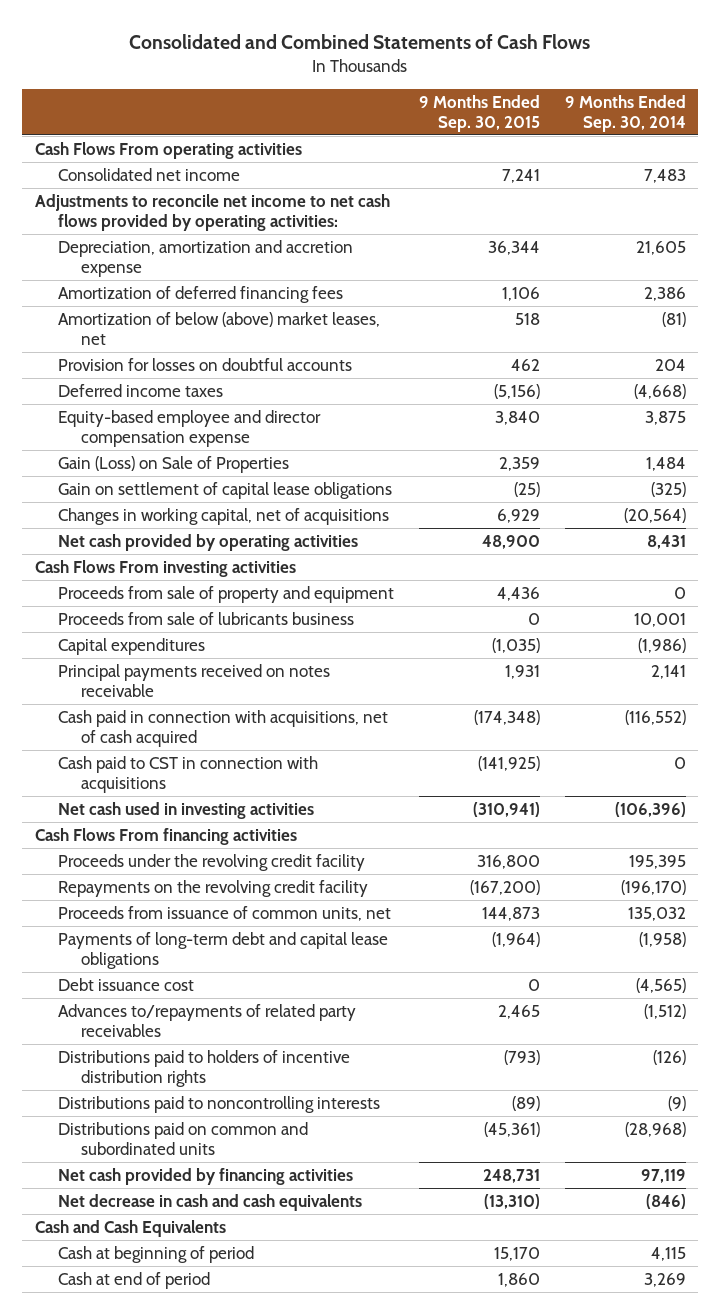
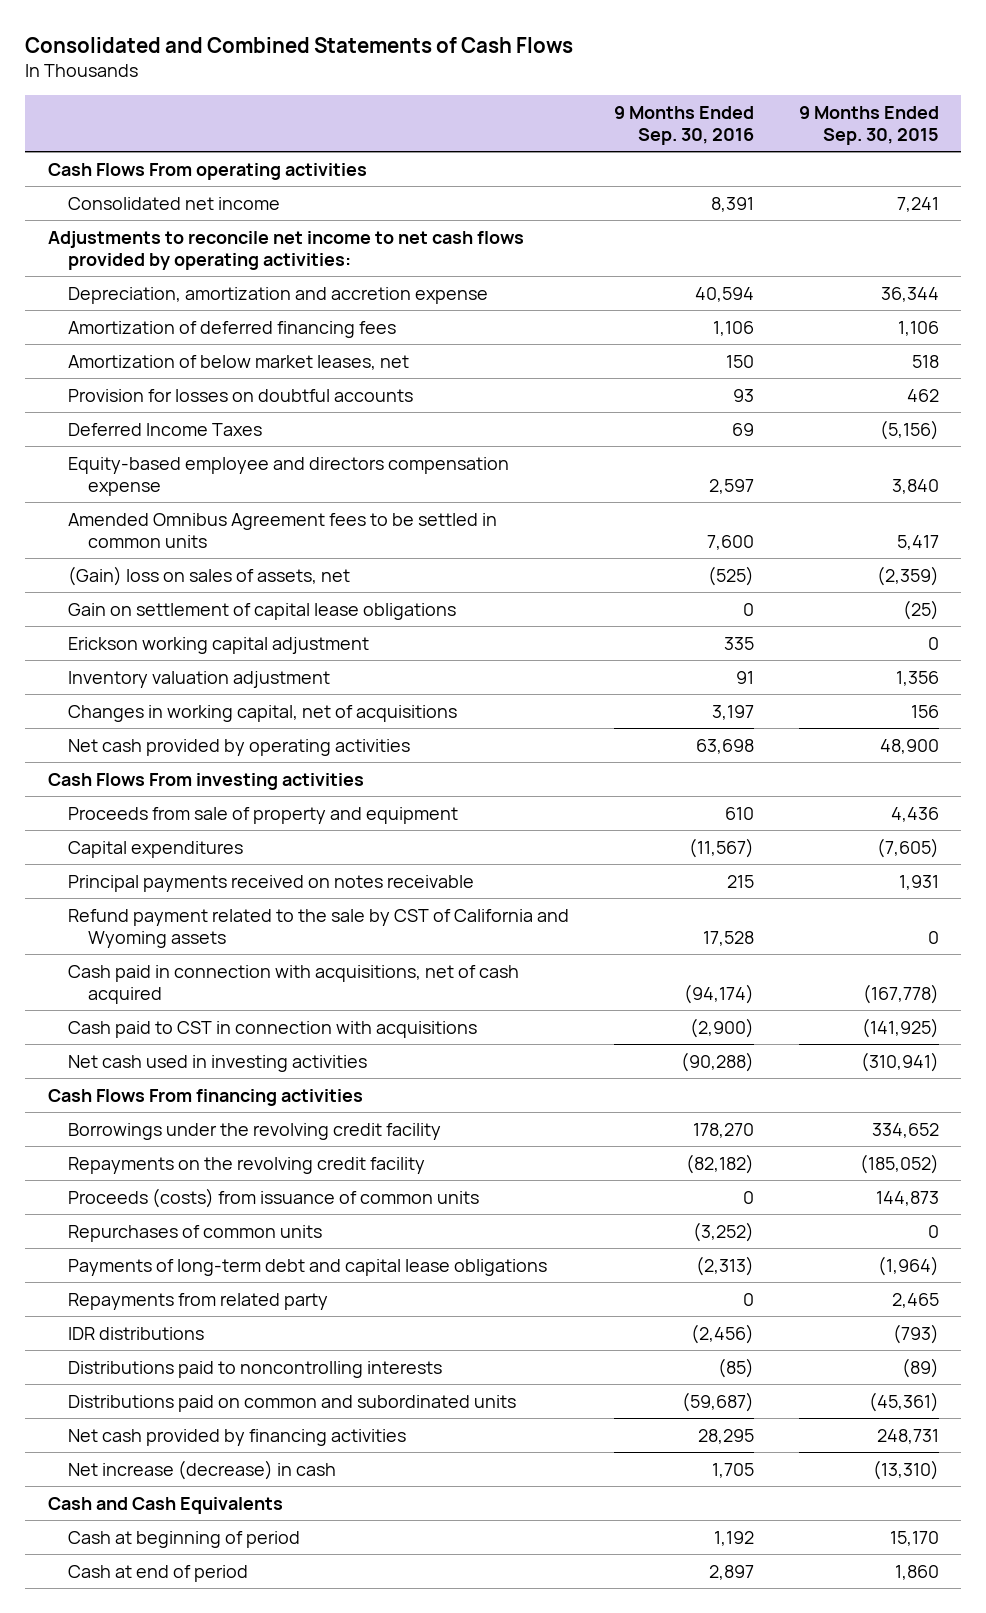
[564,94,686,132] 9 Months Ended Sep. 30, 2014 -> none
none -> [613,105,754,145] 9 Months Ended Sep. 30, 2016
[57,311,380,345] Amortization of below (above) market leases, net -> [67,354,409,370] Amortization of below market leases, net
[57,383,223,397] Deferred income taxes -> [67,422,262,436] Deferred Income Taxes
[57,409,321,447] Equity-based employee and director compensation expense -> [67,456,509,496] Equity-based employee and directors compensation expense
none -> [67,512,497,548] Amended Omnibus Agreement fees to be settled in common units
[57,455,289,473] Gain (Loss) on Sale of Properties -> [67,565,350,586] (Gain) loss on sales of assets, net
[498,456,540,471] 2,359 -> [876,565,939,586] (2,359)
none -> [67,636,369,654] Erickson working capital adjustment
none -> [67,670,330,688] Inventory valuation adjustment
[496,508,540,523] 6,929 -> [910,704,939,718] 156
[57,611,354,625] Proceeds from sale of lubricants business -> none
[491,637,540,653] (1,035) -> [876,837,939,858] (7,605)
none -> [67,908,569,948] Refund payment related to the sale by CST of California and Wyoming assets
[473,709,540,725] (174,348) -> [862,983,939,1004] (167,778)
[57,853,365,871] Proceeds under the revolving credit facility -> [67,1122,441,1140] Borrowings under the revolving credit facility
[476,854,540,869] 316,800 -> [871,1122,939,1138] 334,652
[469,879,540,895] (167,200) -> [859,1153,939,1174] (185,052)
[57,905,391,921] Proceeds from issuance of common units, net -> [67,1187,479,1208] Proceeds (costs) from issuance of common units
none -> [67,1224,322,1242] Repurchases of common units
[57,977,194,991] Debt issuance cost -> none
[57,1003,356,1037] Advances to/repayments of related party receivables -> [67,1292,328,1310] Repayments from related party
[57,1049,350,1087] Distributions paid to holders of incentive distribution rights -> [67,1326,204,1340] IDR distributions
[57,1193,362,1211] Net decrease in cash and cash equivalents -> [67,1459,336,1480] Net increase (decrease) in cash

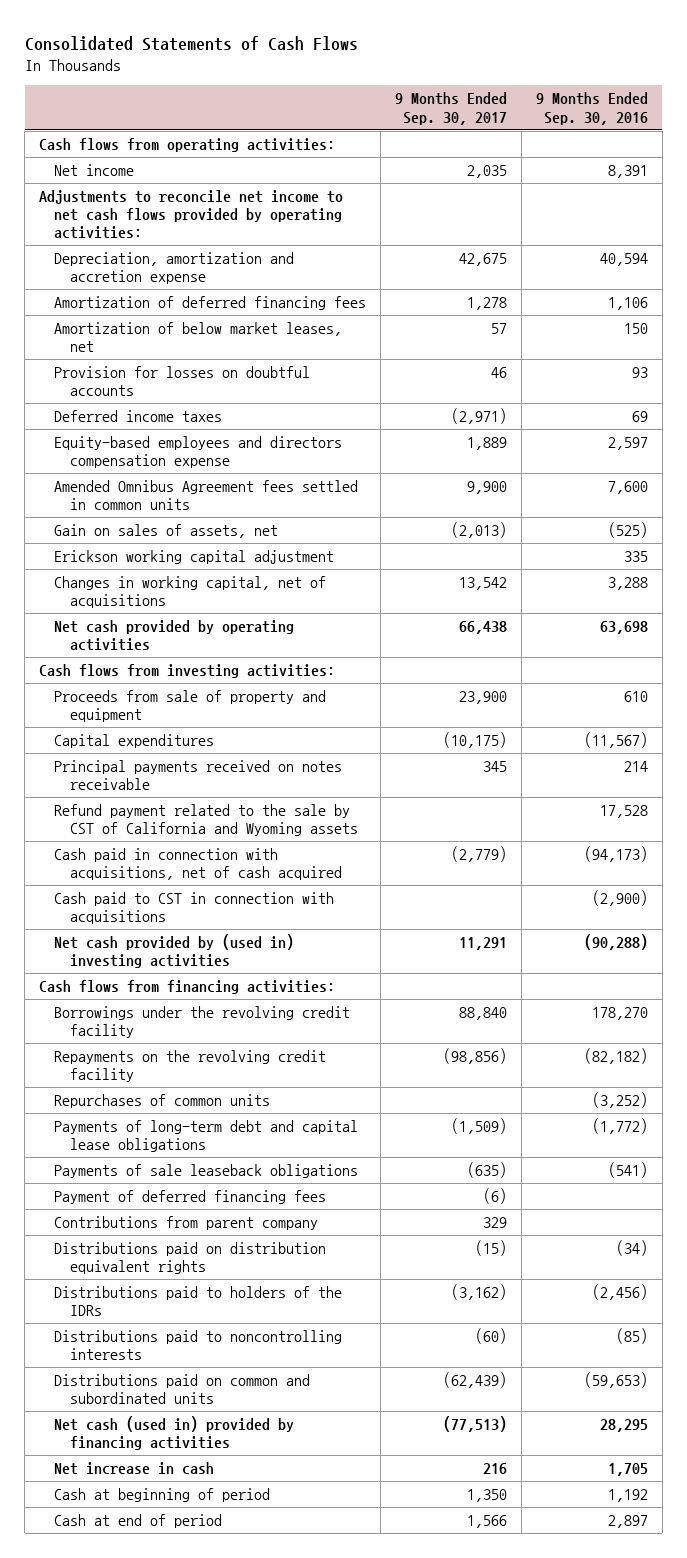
[25,36,574,53] Consolidated and Combined Statements of Cash Flows -> [24,35,358,51] Consolidated Statements of Cash Flows
[798,105,939,145] 9 Months Ended Sep. 30, 2015 -> none
none -> [394,92,507,125] 9 Months Ended Sep. 30, 2017
[47,162,367,180] Cash Flows From operating activities -> [38,138,335,153] Cash flows from operating activities:
[67,196,280,210] Consolidated net income -> [54,164,135,177] Net income
[67,602,456,620] Gain on settlement of capital lease obligations -> none
[67,422,262,436] Deferred Income Taxes -> [54,410,223,423] Deferred income taxes
[67,456,509,496] Equity-based employee and directors compensation expense -> [54,436,343,469] Equity-based employees and directors compensation expense
[67,512,497,548] Amended Omnibus Agreement fees to be settled in common units -> [54,480,359,511] Amended Omnibus Agreement fees settled in common units
[67,565,350,586] (Gain) loss on sales of assets, net -> [54,524,279,539] Gain on sales of assets, net
[67,670,330,688] Inventory valuation adjustment -> none
[711,704,754,720] 3,197 -> [607,577,648,591] 3,288
[47,772,364,790] Cash Flows From investing activities -> [38,664,335,679] Cash flows from investing activities:
[726,874,754,888] 215 -> [623,761,648,773] 214
[683,983,754,1004] (94,174) -> [583,846,648,863] (94,173)
[67,1054,367,1072] Net cash used in investing activities -> [54,934,295,969] Net cash provided by (used in) investing activities
[47,1088,363,1106] Cash Flows From financing activities -> [38,980,335,995] Cash flows from financing activities:
[67,1187,479,1208] Proceeds (costs) from issuance of common units -> none
[67,1292,328,1310] Repayments from related party -> none
[695,1255,754,1276] (2,313) -> [591,1118,648,1135] (1,772)
none -> [54,1164,359,1179] Payments of sale leaseback obligations
none -> [54,1190,327,1205] Payment of deferred financing fees
none -> [54,1216,319,1231] Contributions from parent company
none -> [54,1242,327,1275] Distributions paid on distribution equivalent rights
[67,1326,204,1340] IDR distributions -> [54,1286,343,1317] Distributions paid to holders of the IDRs
[47,1496,283,1514] Cash and Cash Equivalents -> none
[681,1391,754,1412] (59,687) -> [583,1372,648,1389] (59,653)
[67,1428,406,1446] Net cash provided by financing activities -> [54,1416,295,1451] Net cash (used in) provided by financing activities
[67,1459,336,1480] Net increase (decrease) in cash -> [54,1462,215,1476] Net increase in cash

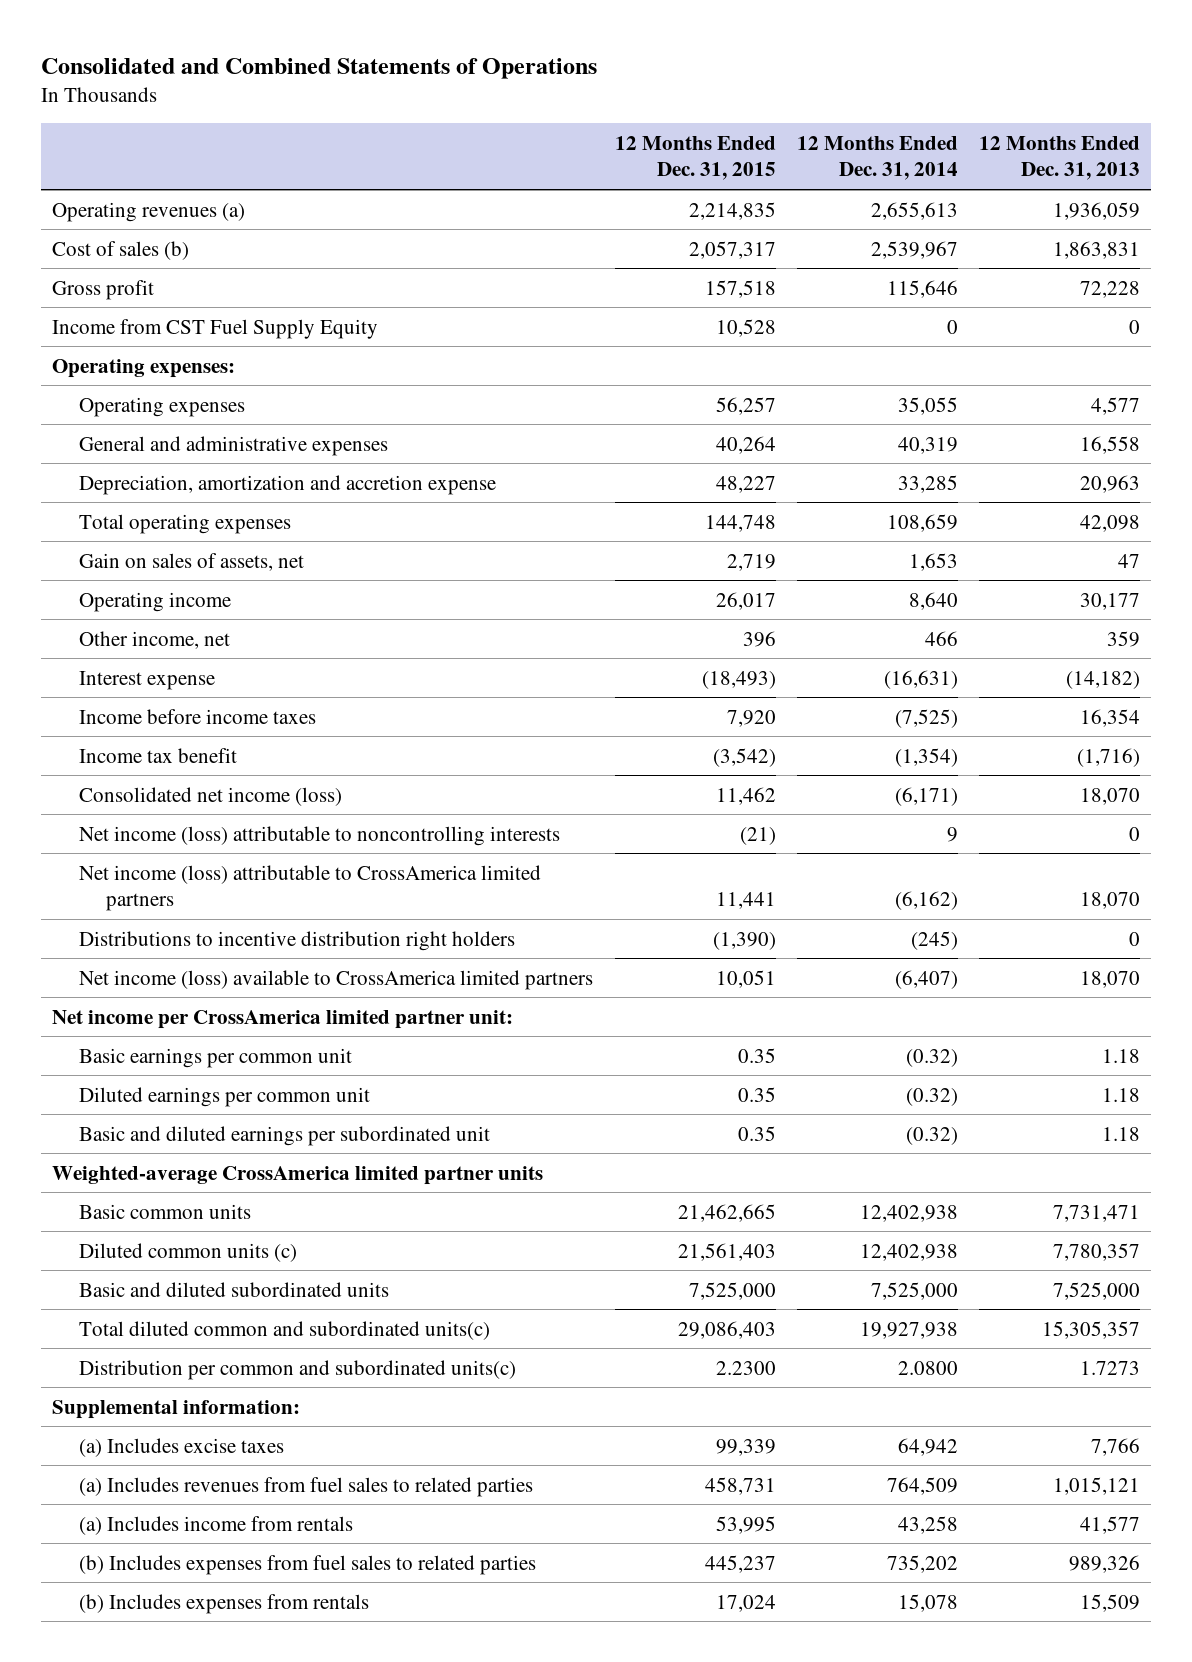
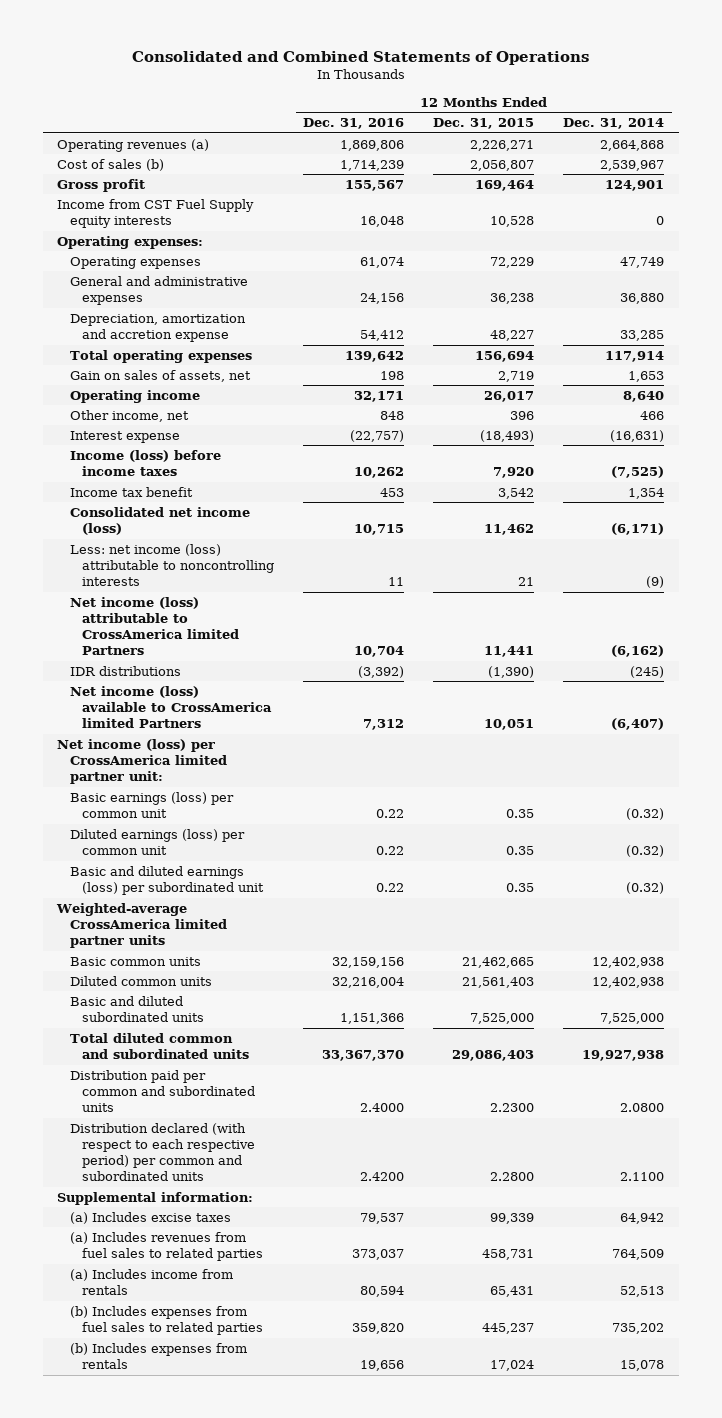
[979,135,1141,181] 12 Months Ended Dec. 31, 2013 -> none
none -> [303,118,405,130] Dec. 31, 2016
[688,201,776,220] 2,214,835 -> [470,139,535,151] 2,226,271
[870,201,958,220] 2,655,613 -> [600,139,665,151] 2,664,868
[688,240,776,259] 2,057,317 -> [470,159,535,171] 2,056,807
[704,279,776,298] 157,518 -> [475,179,535,191] 169,464
[886,279,958,298] 115,646 -> [605,179,665,191] 124,901
[52,318,379,339] Income from CST Fuel Supply Equity -> [57,198,255,228] Income from CST Fuel Supply equity interests
[715,396,776,415] 56,257 -> [490,256,535,268] 72,229
[897,396,958,415] 35,055 -> [620,256,665,268] 47,749
[715,435,776,454] 40,264 -> [490,292,535,304] 36,238
[897,436,958,454] 40,319 -> [620,292,665,304] 36,880
[704,514,776,532] 144,748 -> [475,350,535,362] 156,694
[886,513,958,532] 108,659 -> [605,350,665,362] 117,914
[79,708,317,724] Income before income taxes -> [69,449,221,476] Income (loss) before income taxes
[712,747,776,767] (3,542) -> [498,487,535,499] 3,542
[894,747,958,767] (1,354) -> [628,487,665,499] 1,354
[79,825,561,846] Net income (loss) attributable to noncontrolling interests -> [69,543,275,586] Less: net income (loss) attributable to noncontrolling interests
[739,826,776,845] (21) -> [518,576,535,586] 21
[946,826,958,842] 9 -> [646,575,665,588] (9)
[79,864,542,912] Net income (loss) attributable to CrossAmerica limited partners -> [69,596,240,655] Net income (loss) attributable to CrossAmerica limited Partners
[79,930,516,951] Distributions to incentive distribution right holders -> [69,665,181,676] IDR distributions
[79,969,594,990] Net income (loss) available to CrossAmerica limited partners -> [69,685,273,728] Net income (loss) available to CrossAmerica limited Partners
[52,1009,514,1029] Net income per CrossAmerica limited partner unit: -> [57,738,227,784] Net income (loss) per CrossAmerica limited partner unit:
[79,1047,353,1068] Basic earnings per common unit -> [69,791,234,818] Basic earnings (loss) per common unit
[79,1086,371,1107] Diluted earnings per common unit -> [69,828,245,855] Diluted earnings (loss) per common unit
[79,1125,491,1146] Basic and diluted earnings per subordinated unit -> [69,865,265,895] Basic and diluted earnings (loss) per subordinated unit
[79,1242,298,1262] Diluted common units (c) -> [69,975,212,986] Diluted common units
[79,1320,491,1340] Total diluted common and subordinated units(c) -> [69,1032,250,1059] Total diluted common and subordinated units
[79,1359,517,1380] Distribution per common and subordinated units(c) -> [69,1069,256,1112] Distribution paid per common and subordinated units
none -> [69,1122,256,1181] Distribution declared (with respect to each respective period) per common and subordinated units
[715,1515,776,1534] 53,995 -> [490,1285,535,1297] 65,431
[897,1515,958,1534] 43,258 -> [620,1285,665,1297] 52,513

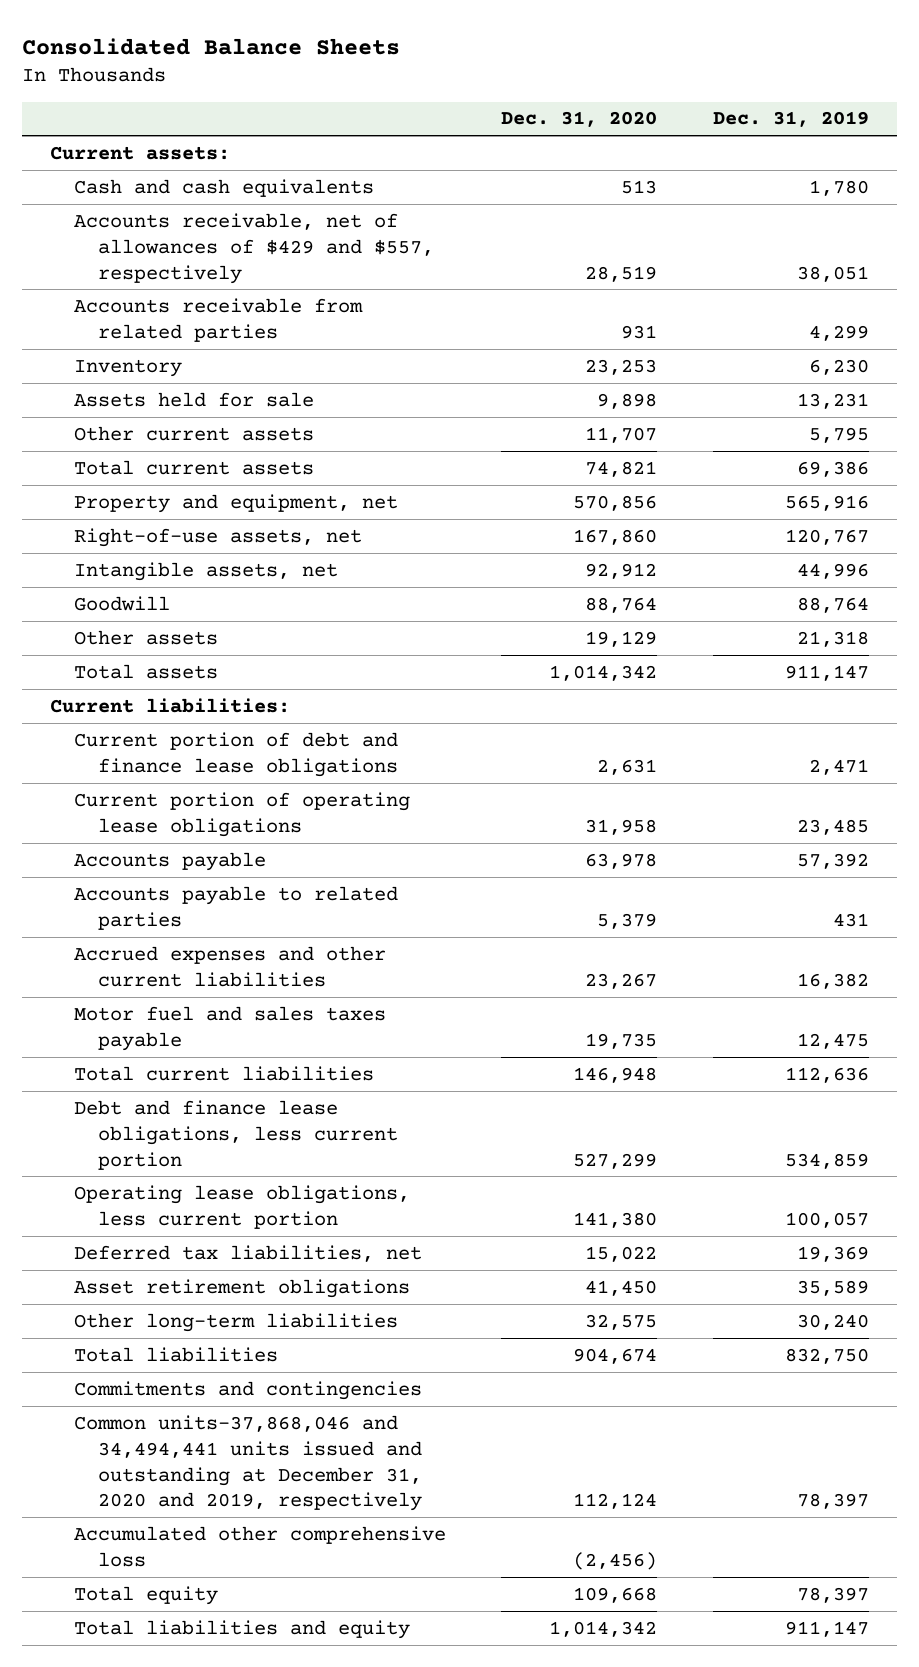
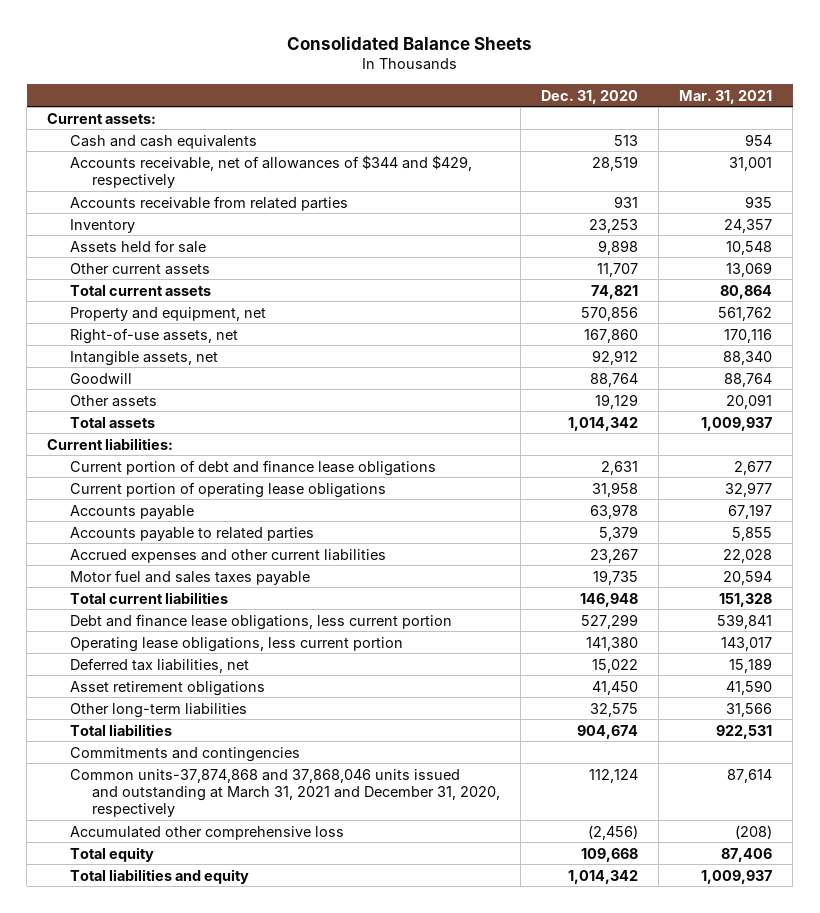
[713,111,870,128] Dec. 31, 2019 -> none
none -> [679,89,773,104] Mar. 31, 2021
[73,212,434,284] Accounts receivable, net of allowances of $429 and $557, respectively -> [69,154,472,188] Accounts receivable, net of allowances of $344 and $429, respectively
[73,1414,422,1512] Common units-37,868,046 and 34,494,441 units issued and outstanding at December 31, 2020 and 2019, respectively -> [69,768,501,818] Common units-37,874,868 and 37,868,046 units issued and outstanding at March 31, 2021 and December 31, 2020, respectively

